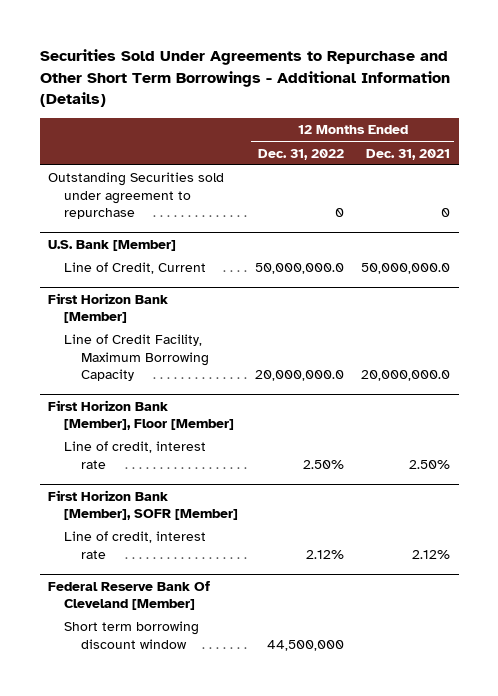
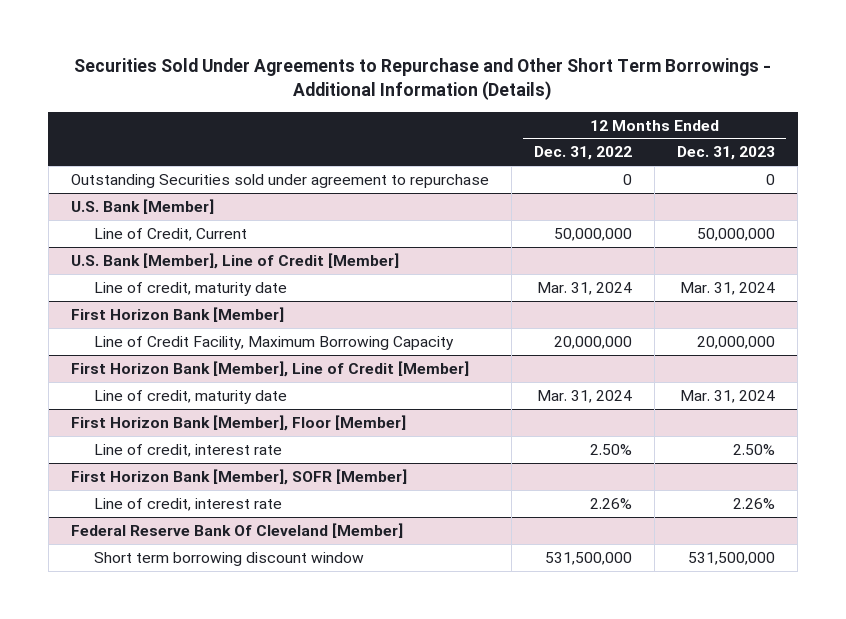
[366,148,451,160] Dec. 31, 2021 -> none
none -> [677,146,776,161] Dec. 31, 2023
[255,263,345,275] 50,000,000.0 -> [554,227,633,241] 50,000,000
none -> [70,252,399,269] U.S. Bank [Member], Line of Credit [Member]
none -> [94,281,288,296] Line of credit, maturity date
[255,370,345,382] 20,000,000.0 -> [554,335,633,349] 20,000,000
none -> [70,360,469,377] First Horizon Bank [Member], Line of Credit [Member]
none -> [94,389,288,404] Line of credit, maturity date
[306,549,345,559] 2.12% -> [590,497,633,509] 2.26%
[267,639,345,651] 44,500,000 -> [545,551,633,565] 531,500,000

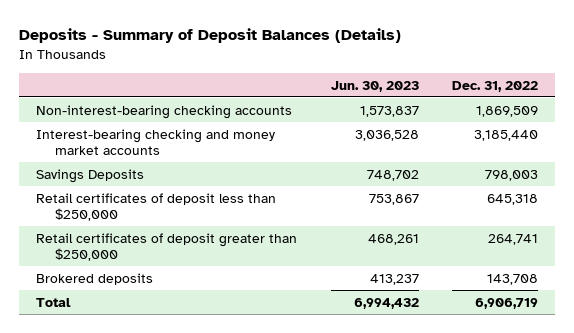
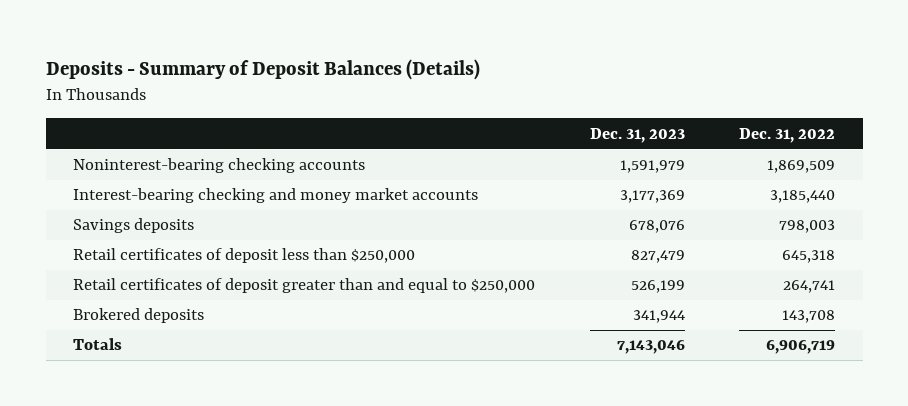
[330,80,419,92] Jun. 30, 2023 -> none
none -> [589,127,685,143] Dec. 31, 2023
[35,104,292,119] Non-interest-bearing checking accounts -> [72,158,365,174] Noninterest-bearing checking accounts
[35,168,144,183] Savings Deposits -> [72,218,194,234] Savings deposits
[35,232,297,262] Retail certificates of deposit greater than $250,000 -> [72,278,535,294] Retail certificates of deposit greater than and equal to $250,000
[35,297,71,307] Total -> [72,338,122,351] Totals

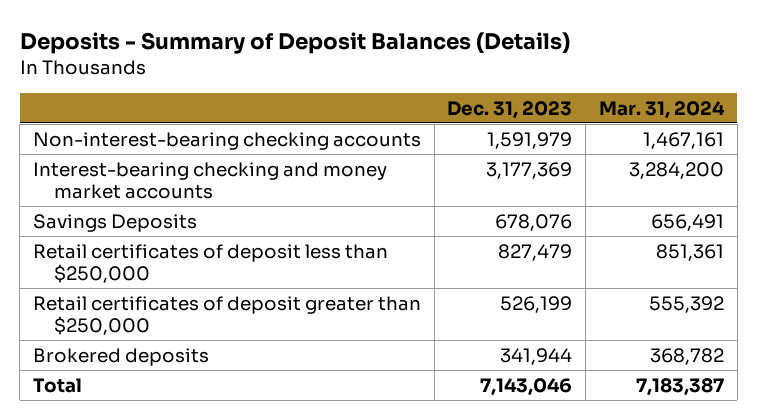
[739,127,836,143] Dec. 31, 2022 -> none
none -> [598,100,725,119] Mar. 31, 2024
[72,158,365,174] Noninterest-bearing checking accounts -> [33,131,422,150] Non-interest-bearing checking accounts
[72,218,194,234] Savings deposits -> [33,213,198,232] Savings Deposits
[72,278,535,294] Retail certificates of deposit greater than and equal to $250,000 -> [33,295,422,335] Retail certificates of deposit greater than $250,000
[72,338,122,351] Totals -> [33,377,83,393] Total

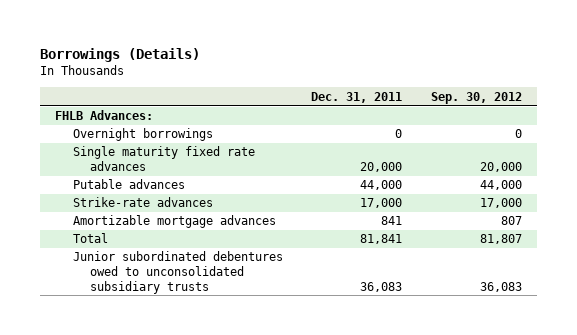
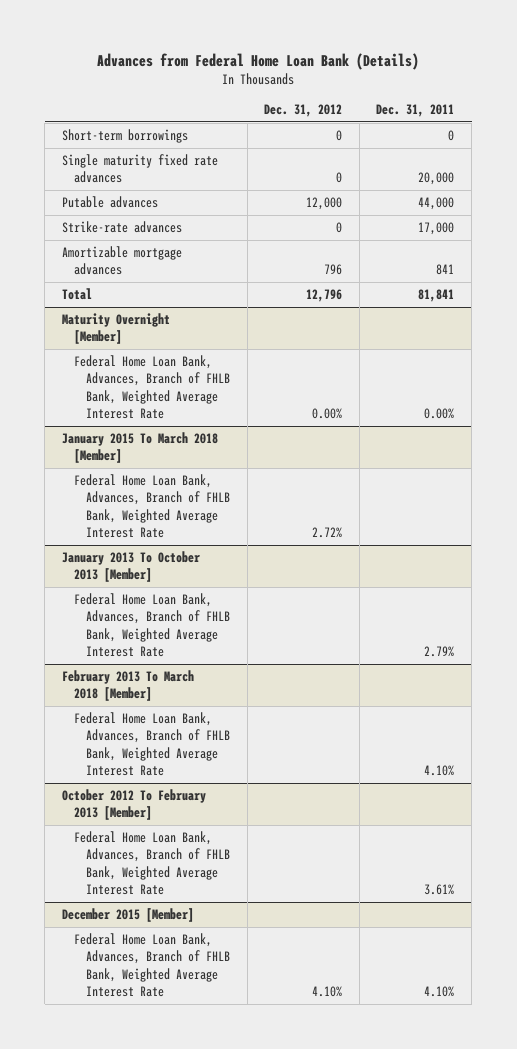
[40,48,201,63] Borrowings (Details) -> [97,52,420,70] Advances from Federal Home Loan Bank (Details)
[431,91,523,104] Sep. 30, 2012 -> none
none -> [264,104,343,118] Dec. 31, 2012
[54,110,153,121] FHLB Advances: -> none
[72,128,213,142] Overnight borrowings -> none
none -> [62,129,189,144] Short-term borrowings
[72,251,283,294] Junior subordinated debentures owed to unconsolidated subsidiary trusts -> none
none -> [62,313,171,345] Maturity Overnight [Member]
none -> [74,355,231,419] Federal Home Loan Bank, Advances, Branch of FHLB Bank, Weighted Average Interest Rate
none -> [62,432,219,464] January 2015 To March 2018 [Member]
none -> [74,474,231,538] Federal Home Loan Bank, Advances, Branch of FHLB Bank, Weighted Average Interest Rate
none -> [62,551,201,583] January 2013 To October 2013 [Member]
none -> [74,593,231,657] Federal Home Loan Bank, Advances, Branch of FHLB Bank, Weighted Average Interest Rate
none -> [62,670,195,702] February 2013 To March 2018 [Member]
none -> [74,712,231,776] Federal Home Loan Bank, Advances, Branch of FHLB Bank, Weighted Average Interest Rate
none -> [62,789,207,821] October 2012 To February 2013 [Member]
none -> [74,831,231,895] Federal Home Loan Bank, Advances, Branch of FHLB Bank, Weighted Average Interest Rate
none -> [62,908,195,923] December 2015 [Member]
none -> [74,933,231,997] Federal Home Loan Bank, Advances, Branch of FHLB Bank, Weighted Average Interest Rate

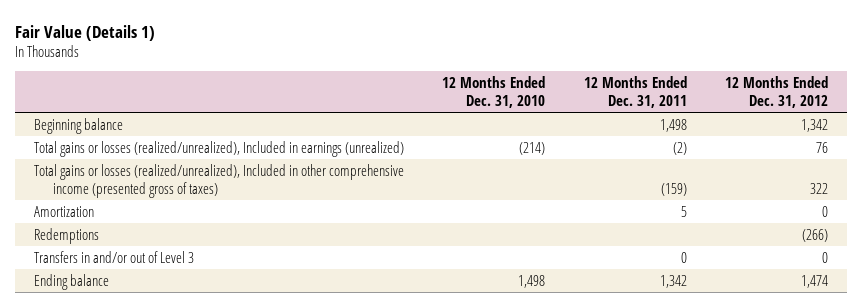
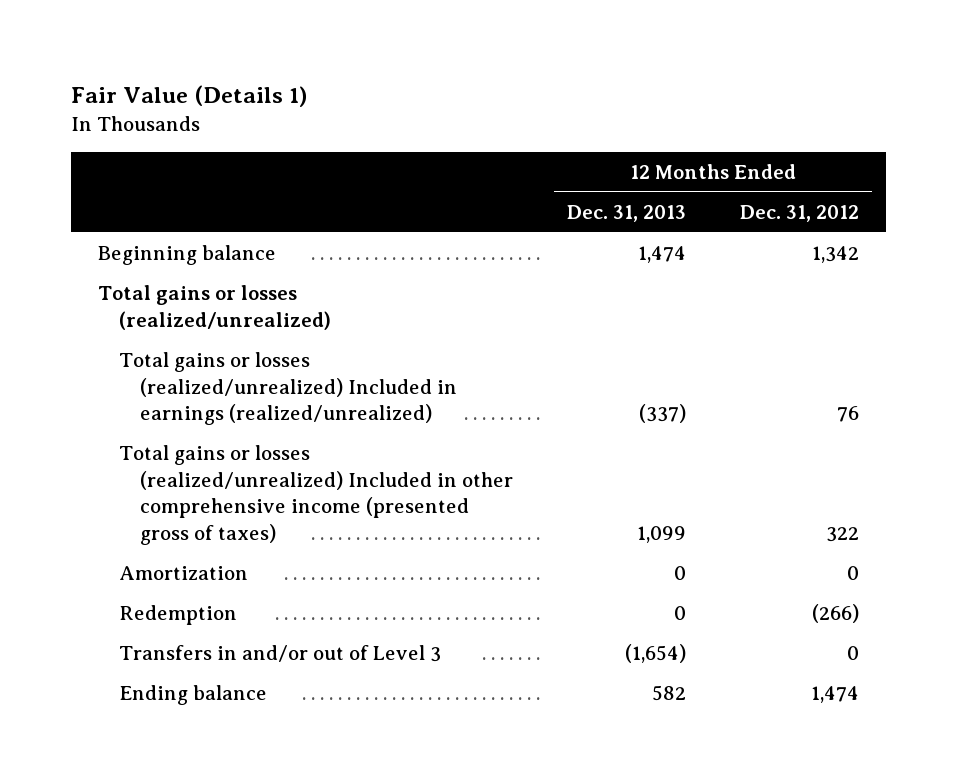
[442,75,546,109] 12 Months Ended Dec. 31, 2010 -> none
[583,75,687,109] 12 Months Ended Dec. 31, 2011 -> none
none -> [566,204,686,222] Dec. 31, 2013
none -> [98,285,332,330] Total gains or losses (realized/unrealized)
[34,140,405,157] Total gains or losses (realized/unrealized), Included in earnings (unrealized) -> [119,352,458,426] Total gains or losses (realized/unrealized) Included in earnings (realized/unrealized)
[34,163,405,198] Total gains or losses (realized/unrealized), Included in other comprehensive income (presented gross of taxes) -> [119,445,514,545] Total gains or losses (realized/unrealized) Included in other comprehensive income (presented gross of taxes)
[34,227,100,244] Redemptions -> [119,605,238,626] Redemption

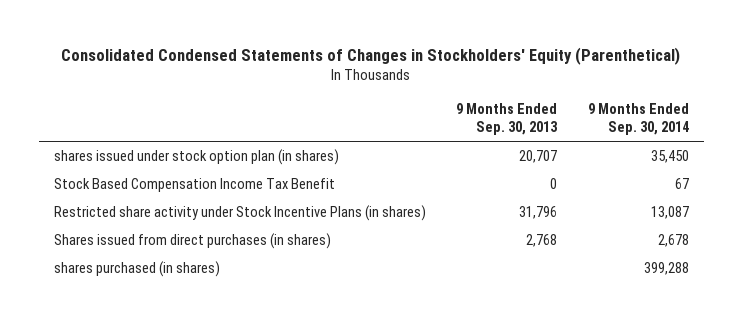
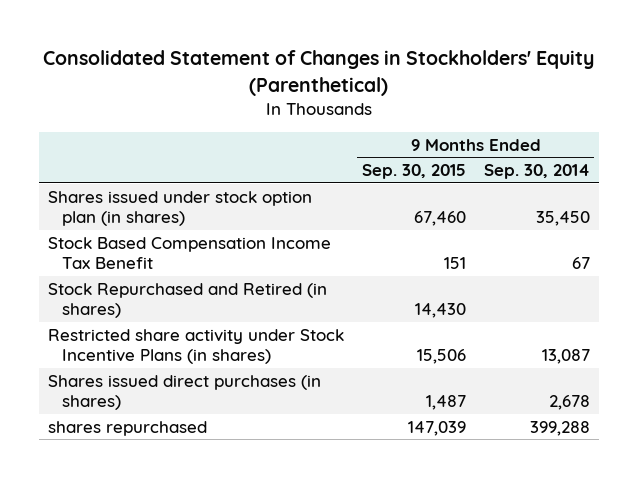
[61,46,681,65] Consolidated Condensed Statements of Changes in Stockholders' Equity (Parenthetical) -> [42,50,594,96] Consolidated Statement of Changes in Stockholders' Equity (Parenthetical)
[456,102,559,136] 9 Months Ended Sep. 30, 2013 -> none
none -> [361,164,466,180] Sep. 30, 2015
[53,149,339,166] shares issued under stock option plan (in shares) -> [47,190,312,226] Shares issued under stock option plan (in shares)
none -> [47,282,327,318] Stock Repurchased and Retired (in shares)
[53,233,331,250] Shares issued from direct purchases (in shares) -> [47,374,321,410] Shares issued direct purchases (in shares)
[53,261,220,278] shares purchased (in shares) -> [47,420,207,436] shares repurchased

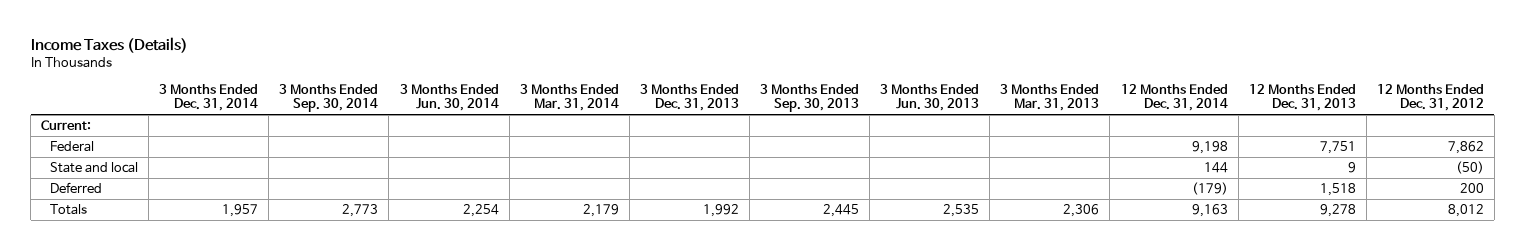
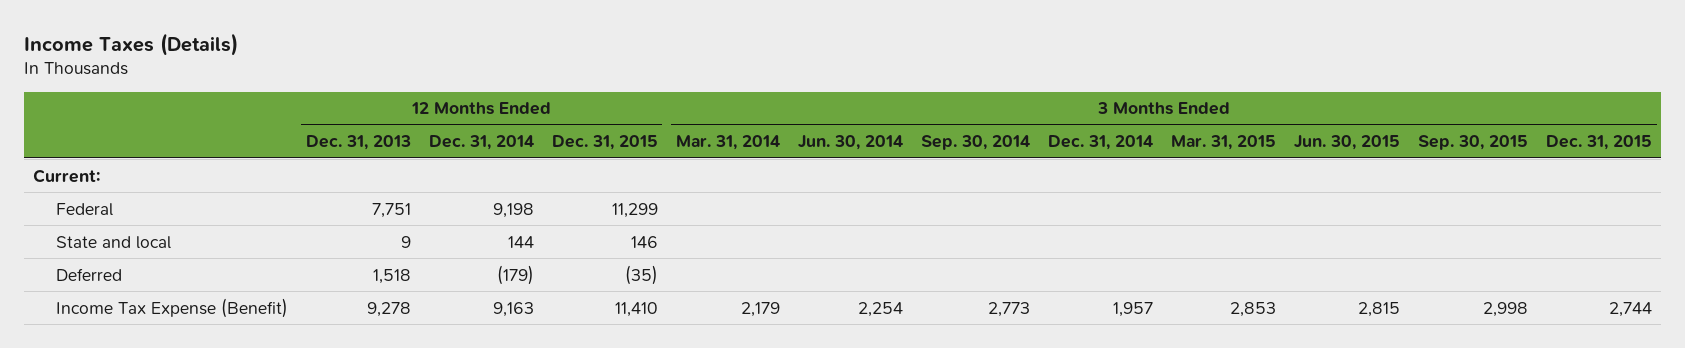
[639,83,739,112] 3 Months Ended Dec. 31, 2013 -> none
[760,83,860,113] 3 Months Ended Sep. 30, 2013 -> none
[880,83,980,112] 3 Months Ended Jun. 30, 2013 -> none
[1000,83,1100,112] 3 Months Ended Mar. 31, 2013 -> none
[1376,83,1484,112] 12 Months Ended Dec. 31, 2012 -> none
none -> [551,135,658,151] Dec. 31, 2015
none -> [1171,135,1277,151] Mar. 31, 2015
none -> [1294,135,1401,151] Jun. 30, 2015
none -> [1418,135,1529,151] Sep. 30, 2015
none -> [1546,135,1653,151] Dec. 31, 2015
[50,204,88,216] Totals -> [55,297,288,318] Income Tax Expense (Benefit)

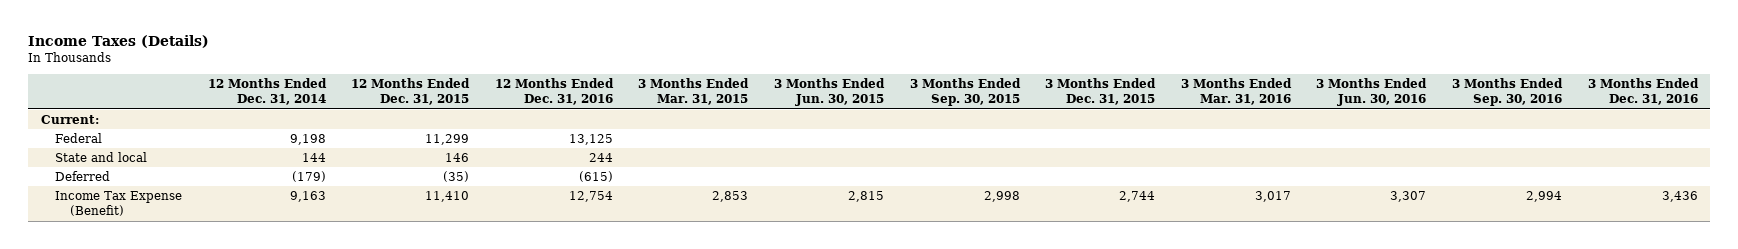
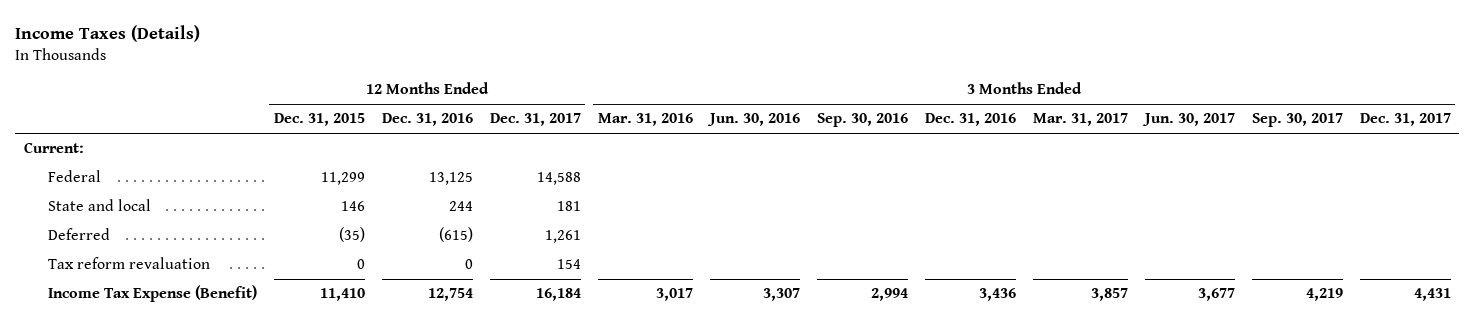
[207,77,327,106] 12 Months Ended Dec. 31, 2014 -> none
[638,77,750,106] 3 Months Ended Mar. 31, 2015 -> none
[774,77,886,107] 3 Months Ended Jun. 30, 2015 -> none
[909,77,1021,107] 3 Months Ended Sep. 30, 2015 -> none
[1045,77,1157,106] 3 Months Ended Dec. 31, 2015 -> none
none -> [489,113,581,127] Dec. 31, 2017
none -> [1032,113,1128,127] Mar. 31, 2017
none -> [1141,113,1235,127] Jun. 30, 2017
none -> [1251,113,1343,128] Sep. 30, 2017
none -> [1359,113,1451,127] Dec. 31, 2017
none -> [47,257,210,270] Tax reform revaluation

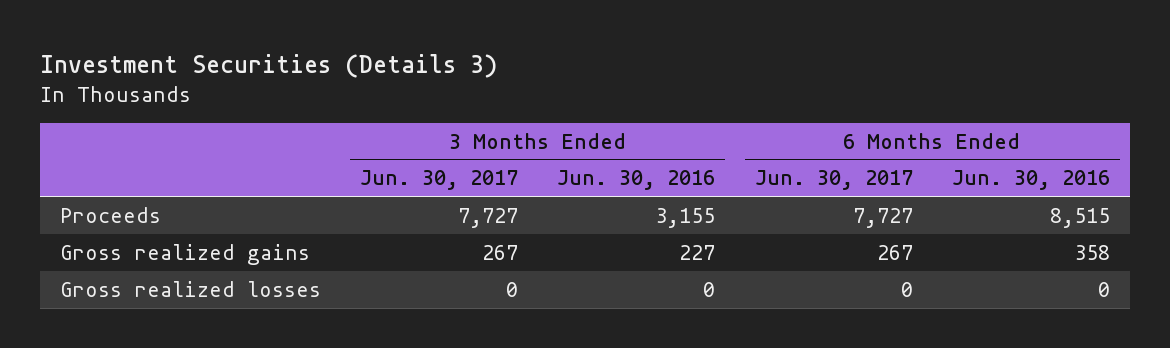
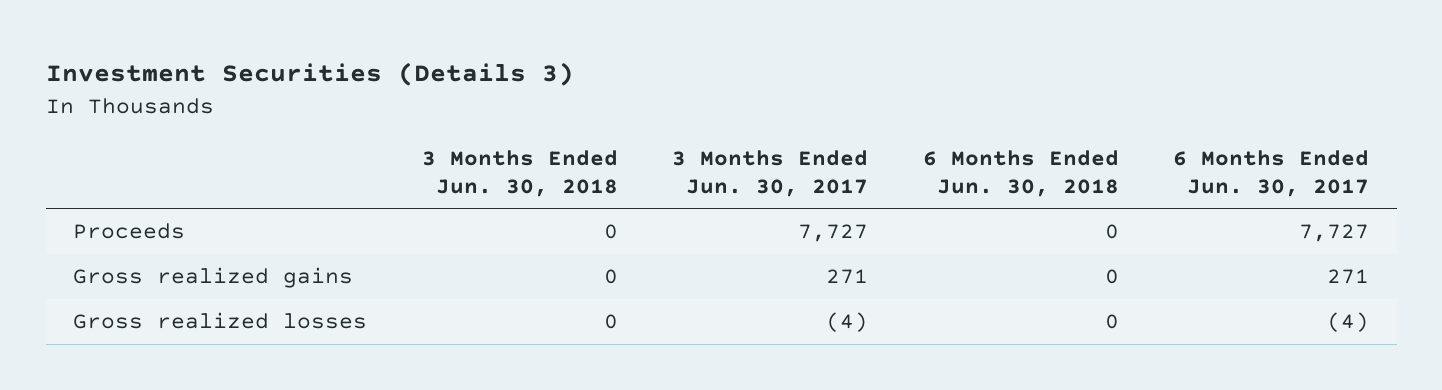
[557,170,716,191] Jun. 30, 2016 -> none
[952,170,1111,191] Jun. 30, 2016 -> none
none -> [421,149,618,197] 3 Months Ended Jun. 30, 2018
none -> [922,149,1119,197] 6 Months Ended Jun. 30, 2018
[482,244,519,260] 267 -> [826,269,869,285] 271
[876,244,913,260] 267 -> [1327,269,1370,285] 271
[506,281,519,297] 0 -> [826,312,869,333] (4)
[900,281,913,297] 0 -> [1327,312,1370,333] (4)

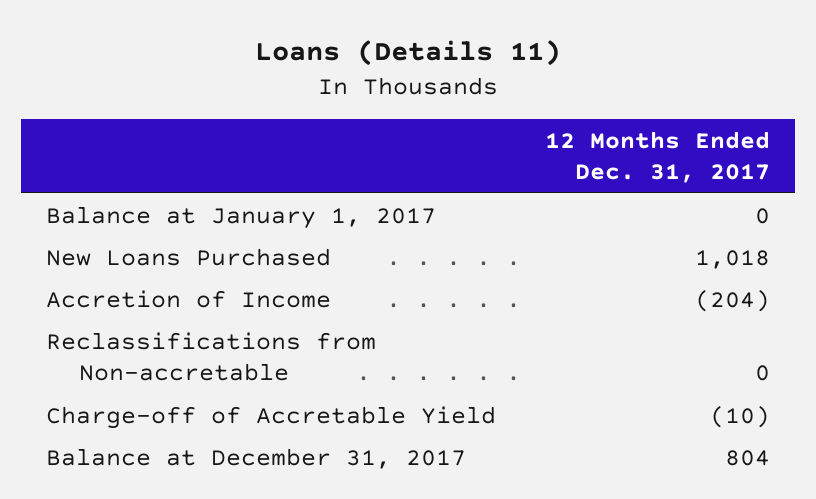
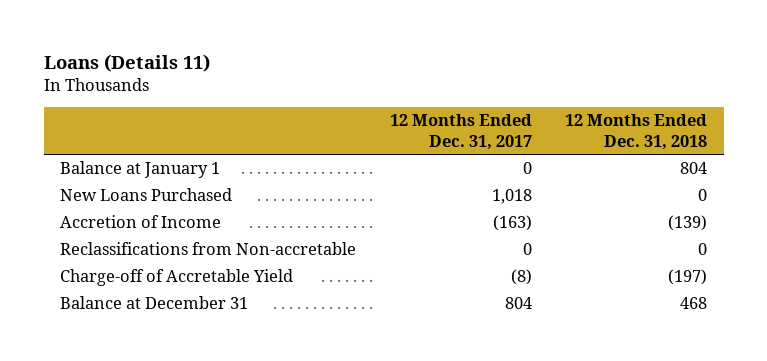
none -> [564,114,707,150] 12 Months Ended Dec. 31, 2018
[46,205,437,229] Balance at January 1, 2017 -> [60,161,221,179] Balance at January 1
[695,289,771,312] (204) -> [492,215,532,232] (163)
[710,405,771,428] (10) -> [510,269,532,286] (8)
[46,447,467,469] Balance at December 31, 2017 -> [60,296,249,310] Balance at December 31

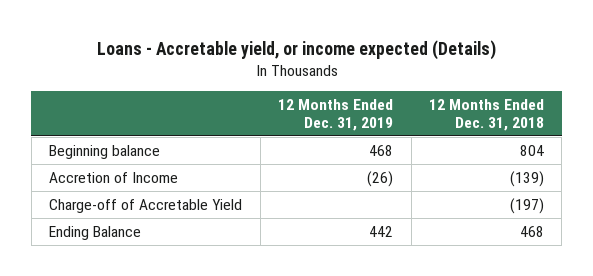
[43,53,210,72] Loans (Details 11) -> [96,40,496,61] Loans - Accretable yield, or income expected (Details)
[389,114,532,150] 12 Months Ended Dec. 31, 2017 -> none
none -> [278,99,394,131] 12 Months Ended Dec. 31, 2019
[60,188,233,202] New Loans Purchased -> none
[60,161,221,179] Balance at January 1 -> [49,144,161,159] Beginning balance
[60,242,357,256] Reclassifications from Non-accretable -> none
[60,296,249,310] Balance at December 31 -> [49,225,142,240] Ending Balance

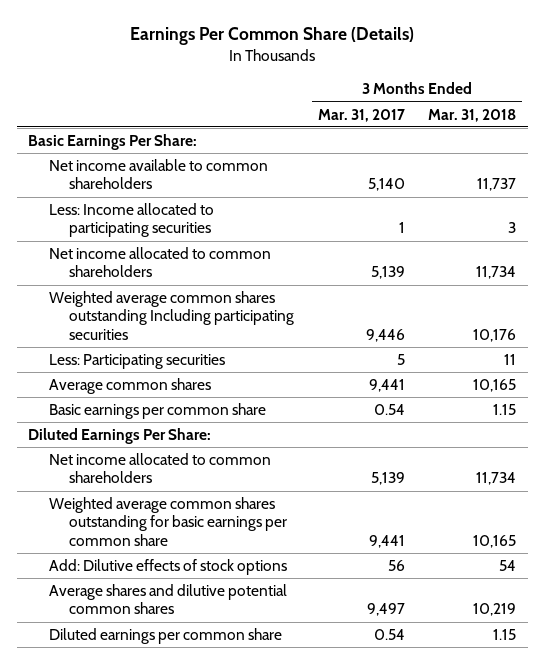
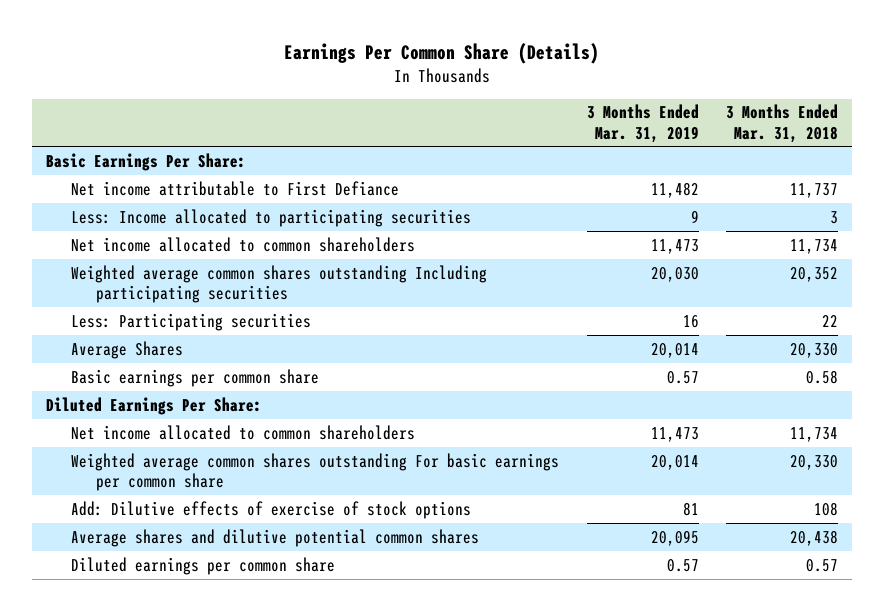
[317,108,405,122] Mar. 31, 2017 -> none
none -> [586,104,699,143] 3 Months Ended Mar. 31, 2019
[48,158,268,190] Net income available to common shareholders -> [71,180,400,196] Net income attributable to First Defiance
[472,328,516,342] 10,176 -> [790,266,839,282] 20,352
[503,353,516,365] 11 -> [822,314,839,327] 22
[48,377,211,394] Average common shares -> [71,340,184,359] Average Shares
[472,378,516,392] 10,165 -> [790,342,839,358] 20,330
[492,403,516,415] 1.15 -> [806,369,839,384] 0.58
[48,496,288,546] Weighted average common shares outstanding for basic earnings per common share -> [71,452,560,491] Weighted average common shares outstanding For basic earnings per common share
[472,534,516,548] 10,165 -> [790,454,839,470] 20,330
[48,558,287,575] Add: Dilutive effects of stock options -> [71,500,472,519] Add: Dilutive effects of exercise of stock options
[498,559,516,571] 54 -> [814,501,839,516] 108
[472,603,516,617] 10,219 -> [790,529,839,546] 20,438
[492,628,516,640] 1.15 -> [806,558,839,572] 0.57

